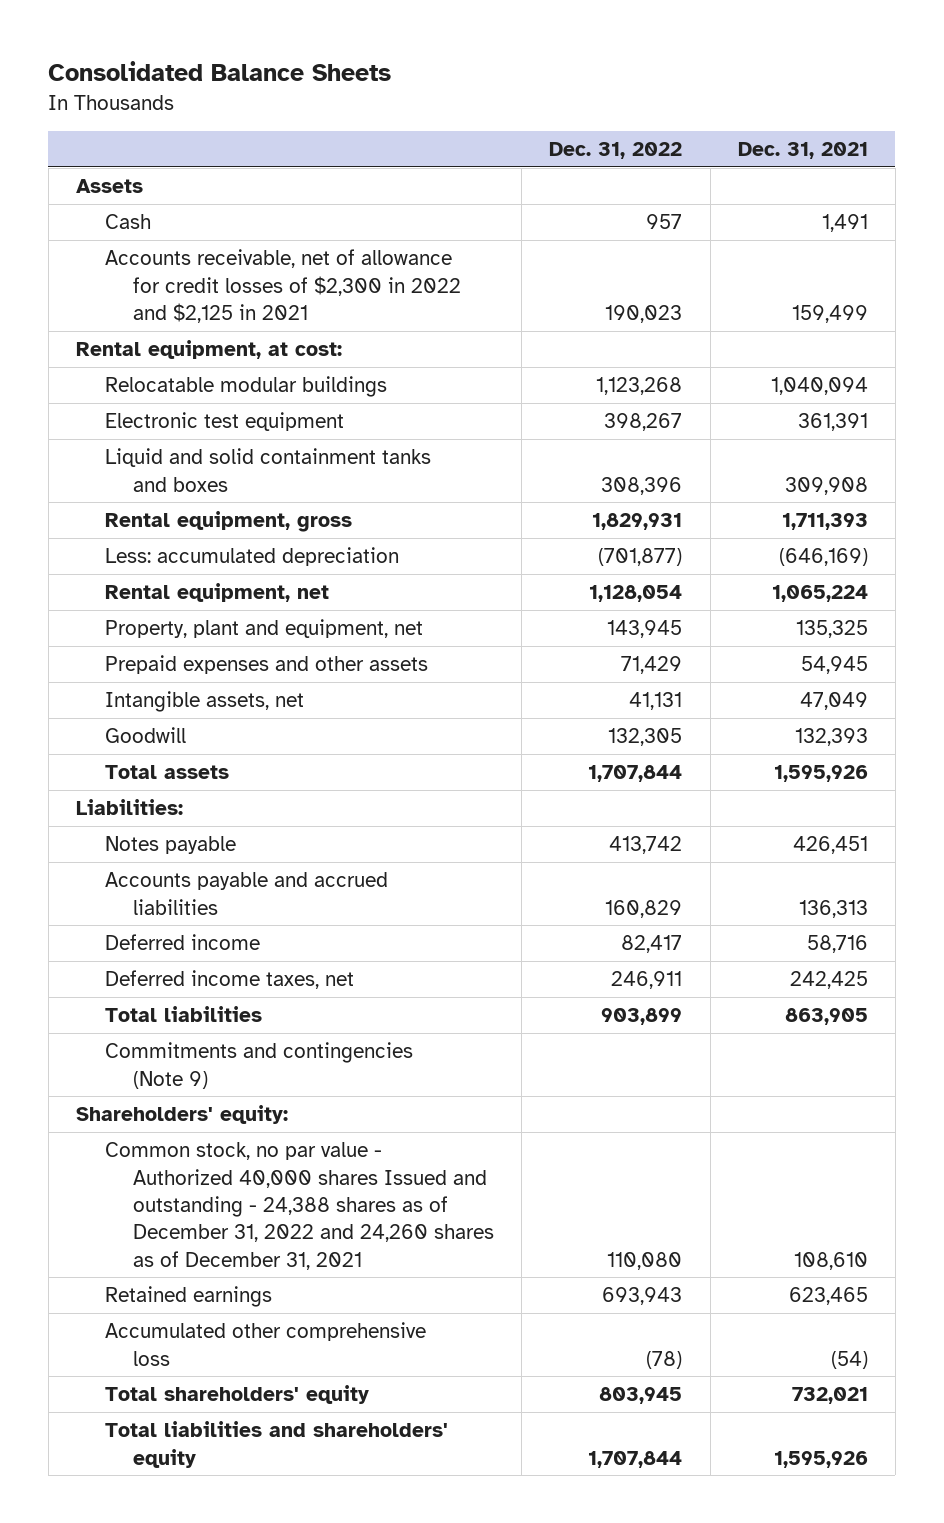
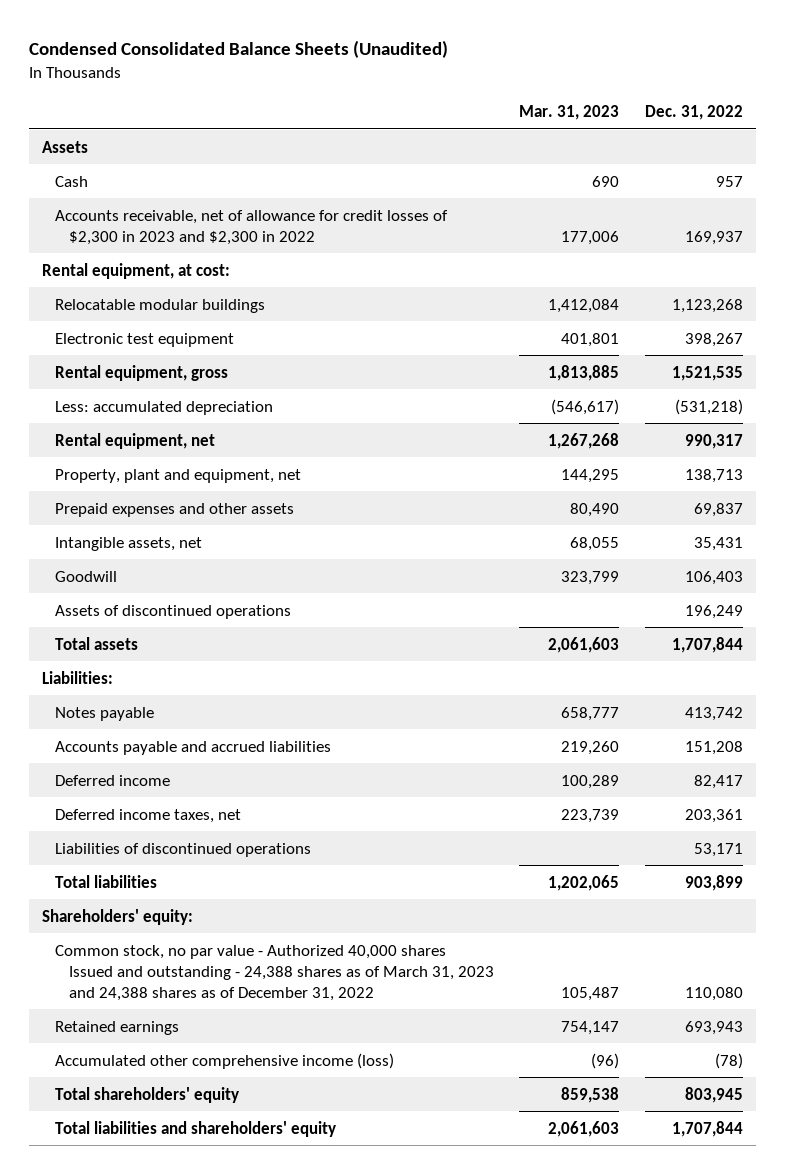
[48,61,392,82] Consolidated Balance Sheets -> [29,40,449,59] Condensed Consolidated Balance Sheets (Unaudited)
[737,142,868,160] Dec. 31, 2021 -> none
none -> [519,104,620,120] Mar. 31, 2023
[104,249,462,323] Accounts receivable, net of allowance for credit losses of $2,300 in 2022 and $2,125 in 2021 -> [55,209,449,245] Accounts receivable, net of allowance for credit losses of $2,300 in 2023 and $2,300 in 2022
[605,304,683,323] 190,023 -> [685,230,744,245] 169,937
[104,448,431,492] Liquid and solid containment tanks and boxes -> none
[592,513,683,531] 1,829,931 -> [672,365,744,381] 1,521,535
[598,548,683,567] (701,877) -> [675,398,744,415] (531,218)
[589,585,683,603] 1,128,054 -> [685,433,744,449] 990,317
[607,620,683,639] 143,945 -> [685,468,744,483] 138,713
[621,656,683,675] 71,429 -> [694,502,744,517] 69,837
[629,692,683,711] 41,131 -> [694,536,744,551] 35,431
[608,728,683,747] 132,305 -> [685,570,744,585] 106,403
none -> [55,604,292,619] Assets of discontinued operations
[605,899,683,918] 160,829 -> [685,740,744,755] 151,208
[611,971,683,990] 246,911 -> [685,808,744,823] 203,361
none -> [55,842,312,857] Liabilities of discontinued operations
[104,1042,413,1089] Commitments and contingencies (Note 9) -> none
[104,1142,495,1270] Common stock, no par value - Authorized 40,000 shares Issued and outstanding - 24,388 shares as of December 31, 2022 and 24,260 shares as of December 31, 2021 -> [55,944,494,1001] Common stock, no par value - Authorized 40,000 shares Issued and outstanding - 24,388 shares as of March 31, 2023 and 24,388 shares as of December 31, 2022
[104,1322,426,1366] Accumulated other comprehensive loss -> [55,1052,395,1069] Accumulated other comprehensive income (loss)

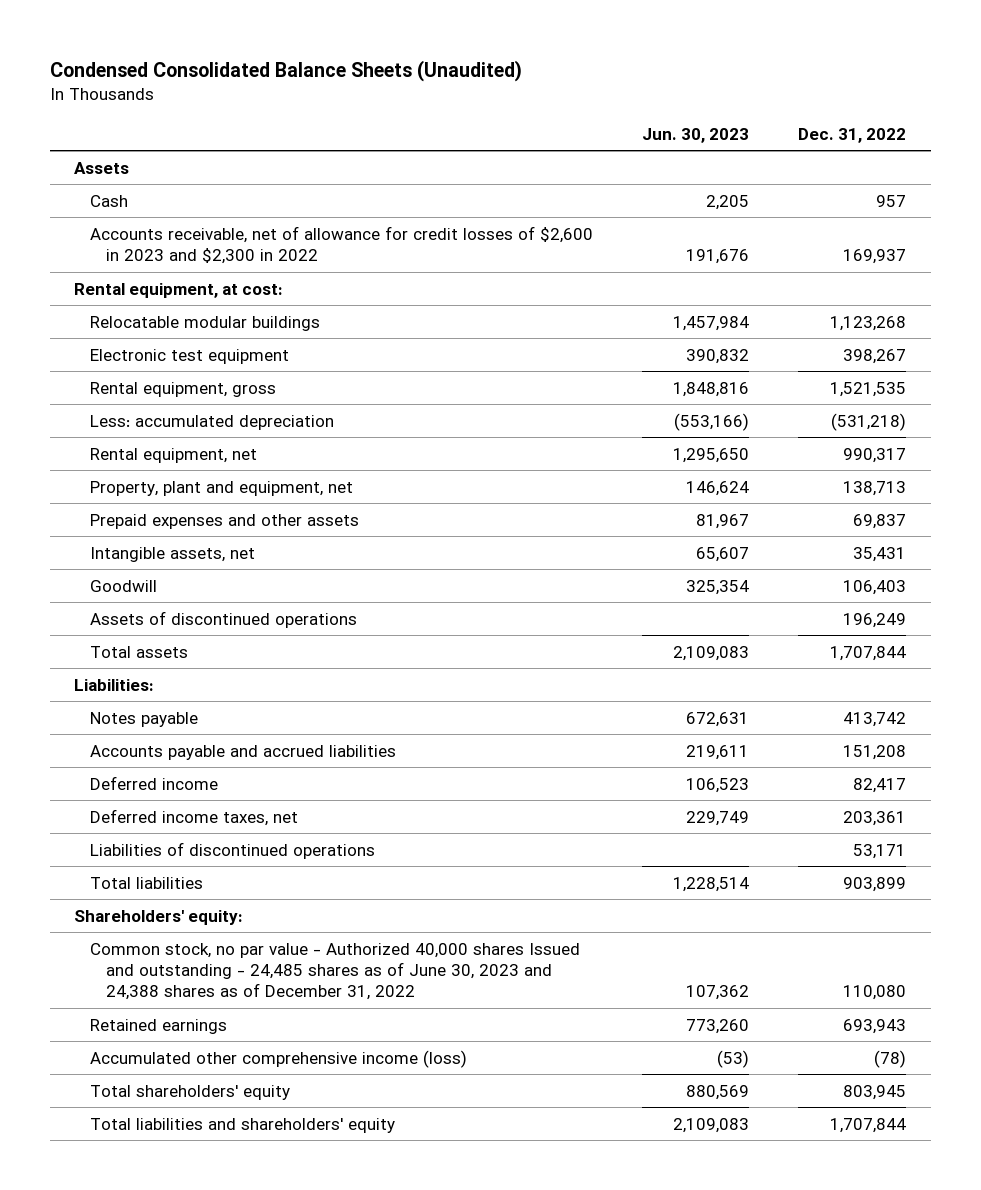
[519,104,620,120] Mar. 31, 2023 -> none
none -> [642,127,750,143] Jun. 30, 2023
[55,209,449,245] Accounts receivable, net of allowance for credit losses of $2,300 in 2023 and $2,300 in 2022 -> [90,225,594,265] Accounts receivable, net of allowance for credit losses of $2,600 in 2023 and $2,300 in 2022
[55,944,494,1001] Common stock, no par value - Authorized 40,000 shares Issued and outstanding - 24,388 shares as of March 31, 2023 and 24,388 shares as of December 31, 2022 -> [90,942,581,1001] Common stock, no par value - Authorized 40,000 shares Issued and outstanding - 24,485 shares as of June 30, 2023 and 24,388 shares as of December 31, 2022

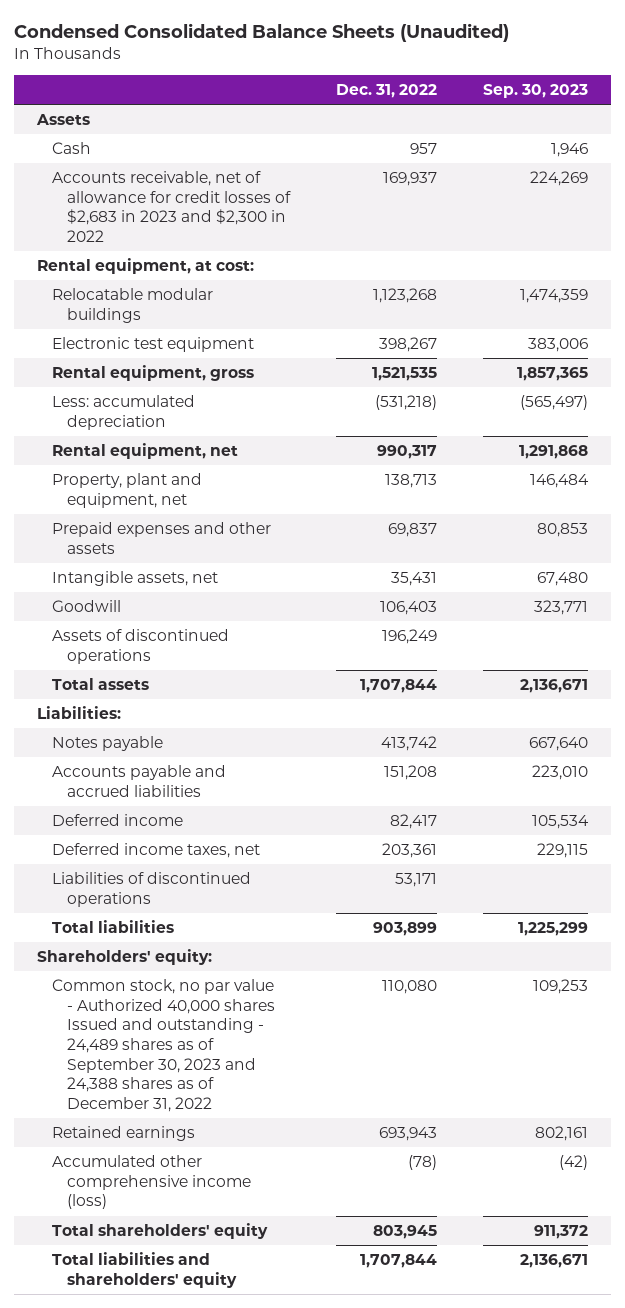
[642,127,750,143] Jun. 30, 2023 -> none
none -> [482,84,588,99] Sep. 30, 2023
[90,225,594,265] Accounts receivable, net of allowance for credit losses of $2,600 in 2023 and $2,300 in 2022 -> [51,171,291,243] Accounts receivable, net of allowance for credit losses of $2,683 in 2023 and $2,300 in 2022
[90,942,581,1001] Common stock, no par value - Authorized 40,000 shares Issued and outstanding - 24,485 shares as of June 30, 2023 and 24,388 shares as of December 31, 2022 -> [51,979,275,1112] Common stock, no par value - Authorized 40,000 shares Issued and outstanding - 24,489 shares as of September 30, 2023 and 24,388 shares as of December 31, 2022

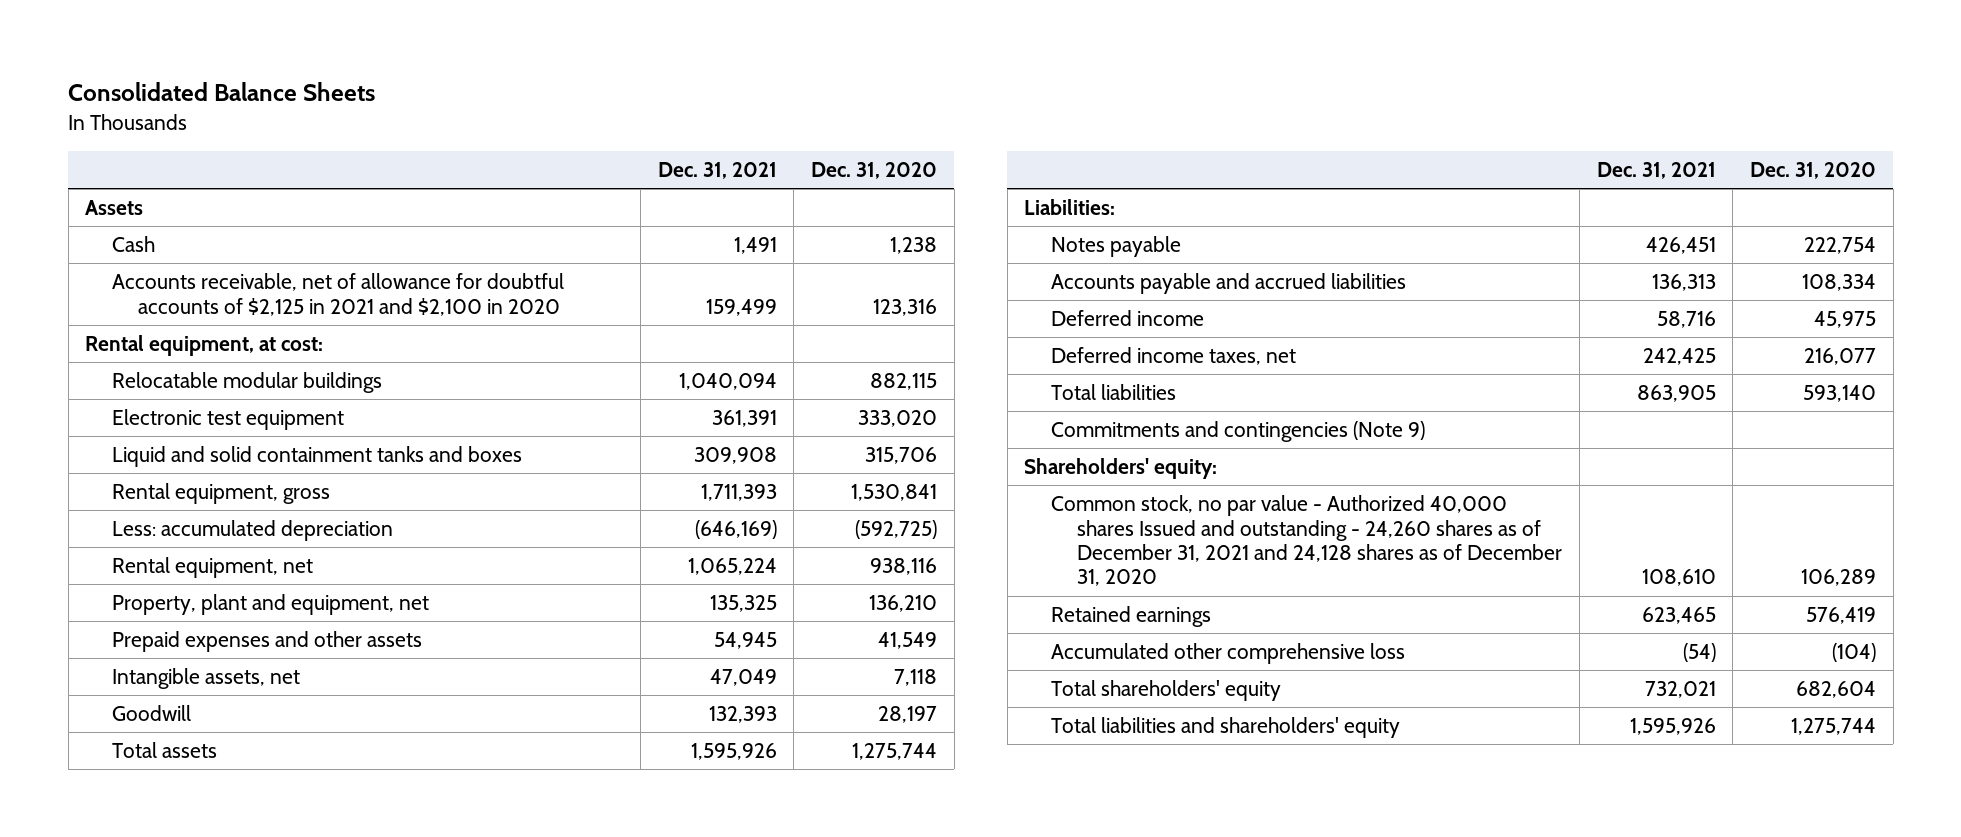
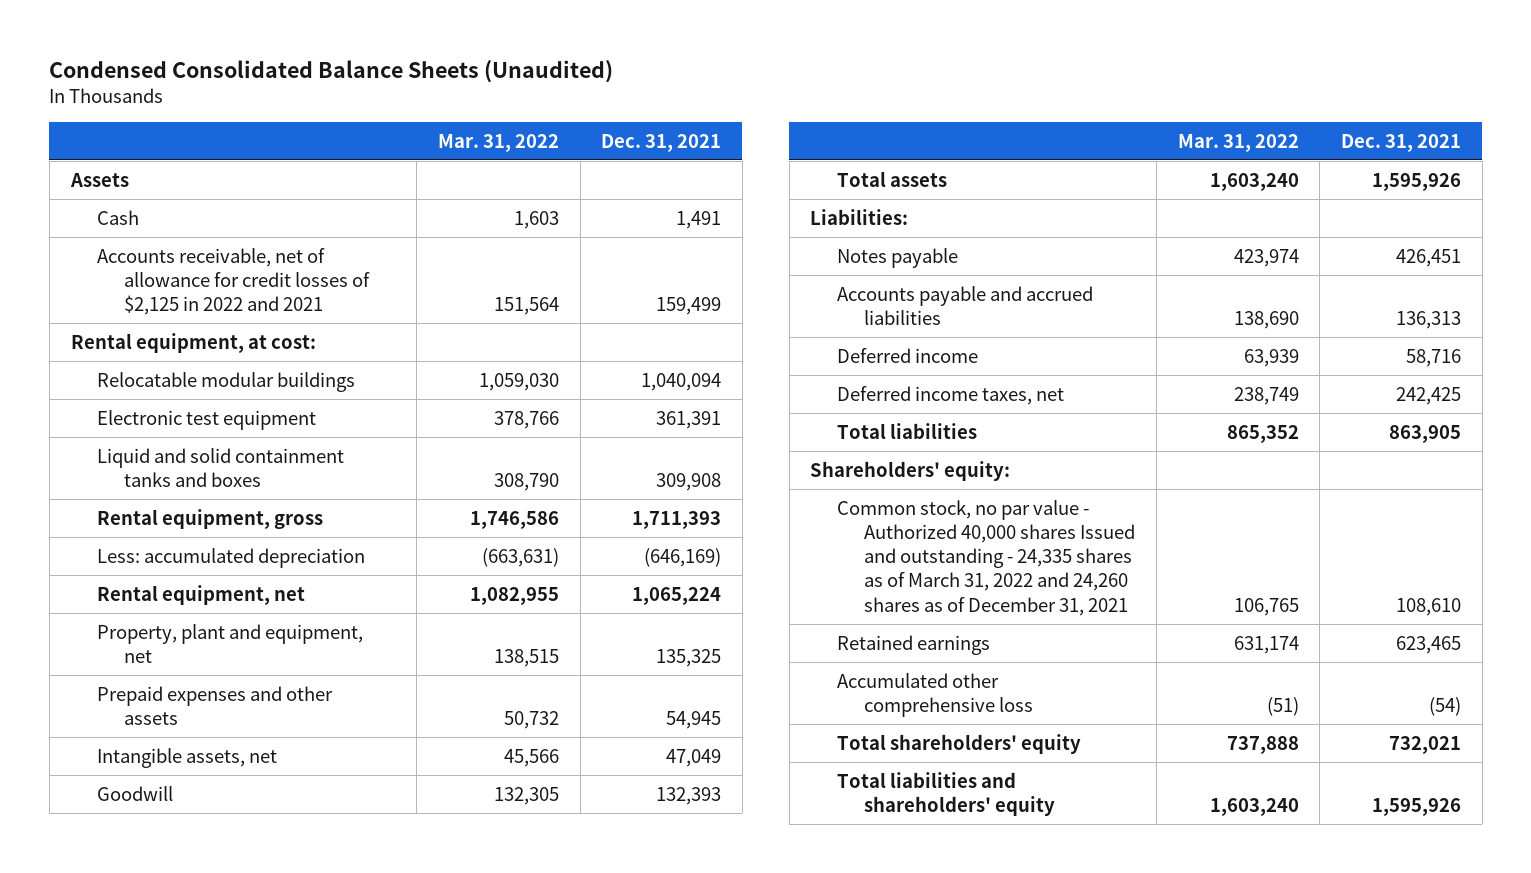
[68,82,376,102] Consolidated Balance Sheets -> [49,60,614,84] Condensed Consolidated Balance Sheets (Unaudited)
[810,161,937,179] Dec. 31, 2020 -> none
none -> [437,133,559,152] Mar. 31, 2022
[111,273,564,316] Accounts receivable, net of allowance for doubtful accounts of $2,125 in 2021 and $2,100 in 2020 -> [97,247,371,316] Accounts receivable, net of allowance for credit losses of $2,125 in 2022 and 2021
[1050,421,1425,443] Commitments and contingencies (Note 9) -> none
[1050,495,1563,587] Common stock, no par value - Authorized 40,000 shares Issued and outstanding - 24,260 shares as of December 31, 2021 and 24,128 shares as of December 31, 2020 -> [837,499,1136,616] Common stock, no par value - Authorized 40,000 shares Issued and outstanding - 24,335 shares as of March 31, 2022 and 24,260 shares as of December 31, 2021

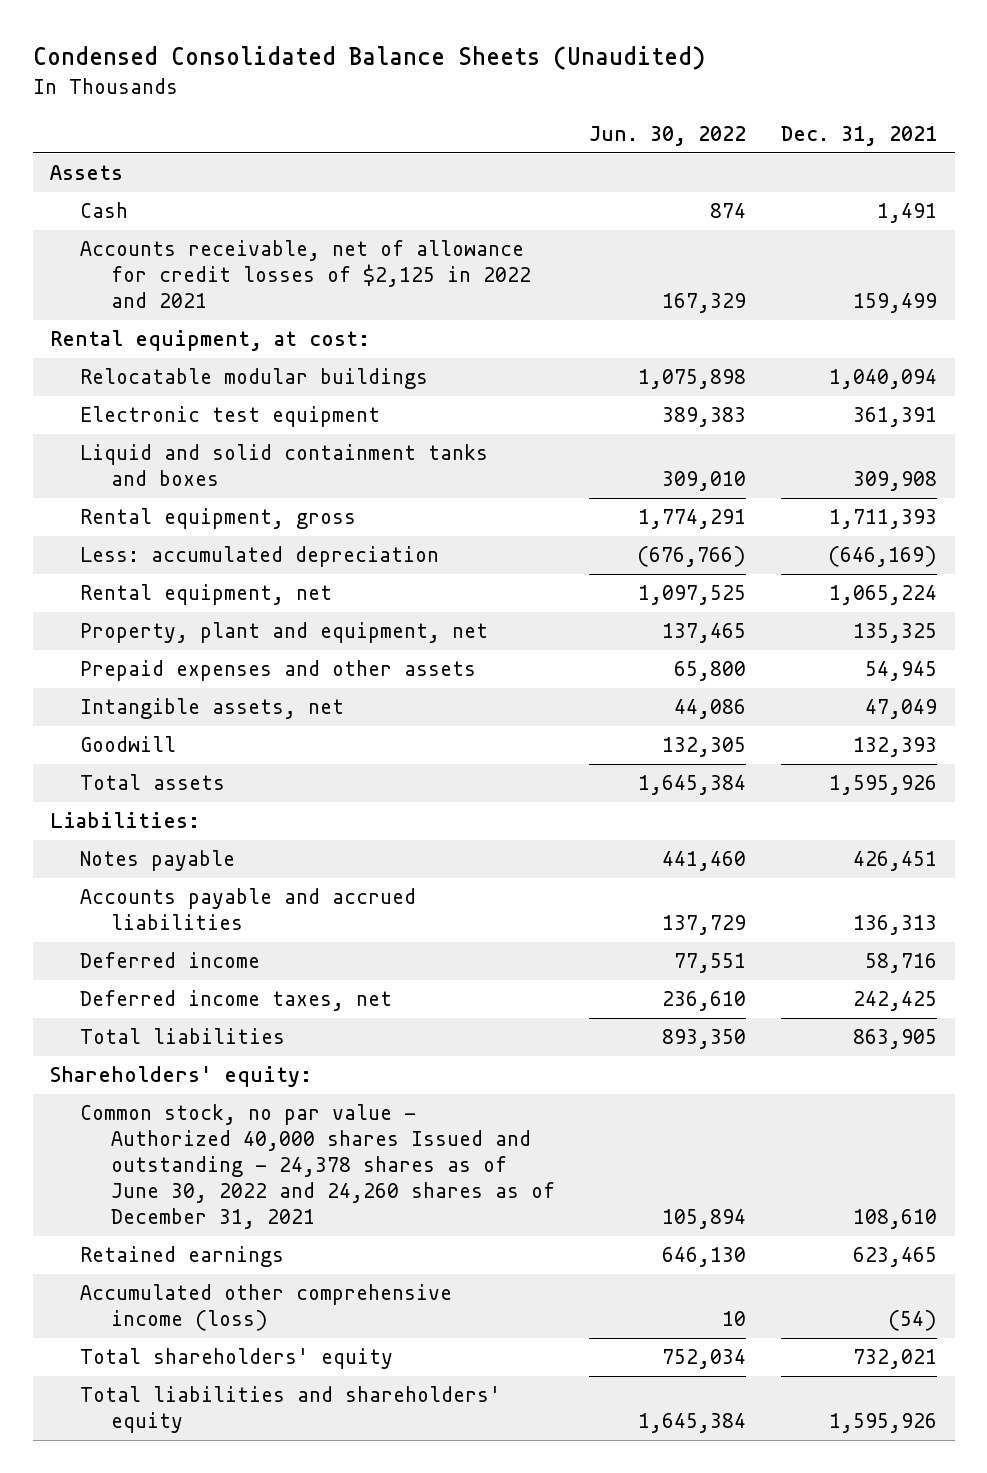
[437,133,559,152] Mar. 31, 2022 -> none
none -> [589,125,747,146] Jun. 30, 2022
[837,499,1136,616] Common stock, no par value - Authorized 40,000 shares Issued and outstanding - 24,335 shares as of March 31, 2022 and 24,260 shares as of December 31, 2021 -> [80,1104,555,1229] Common stock, no par value - Authorized 40,000 shares Issued and outstanding - 24,378 shares as of June 30, 2022 and 24,260 shares as of December 31, 2021
[837,672,1034,717] Accumulated other comprehensive loss -> [80,1284,453,1332] Accumulated other comprehensive income (loss)

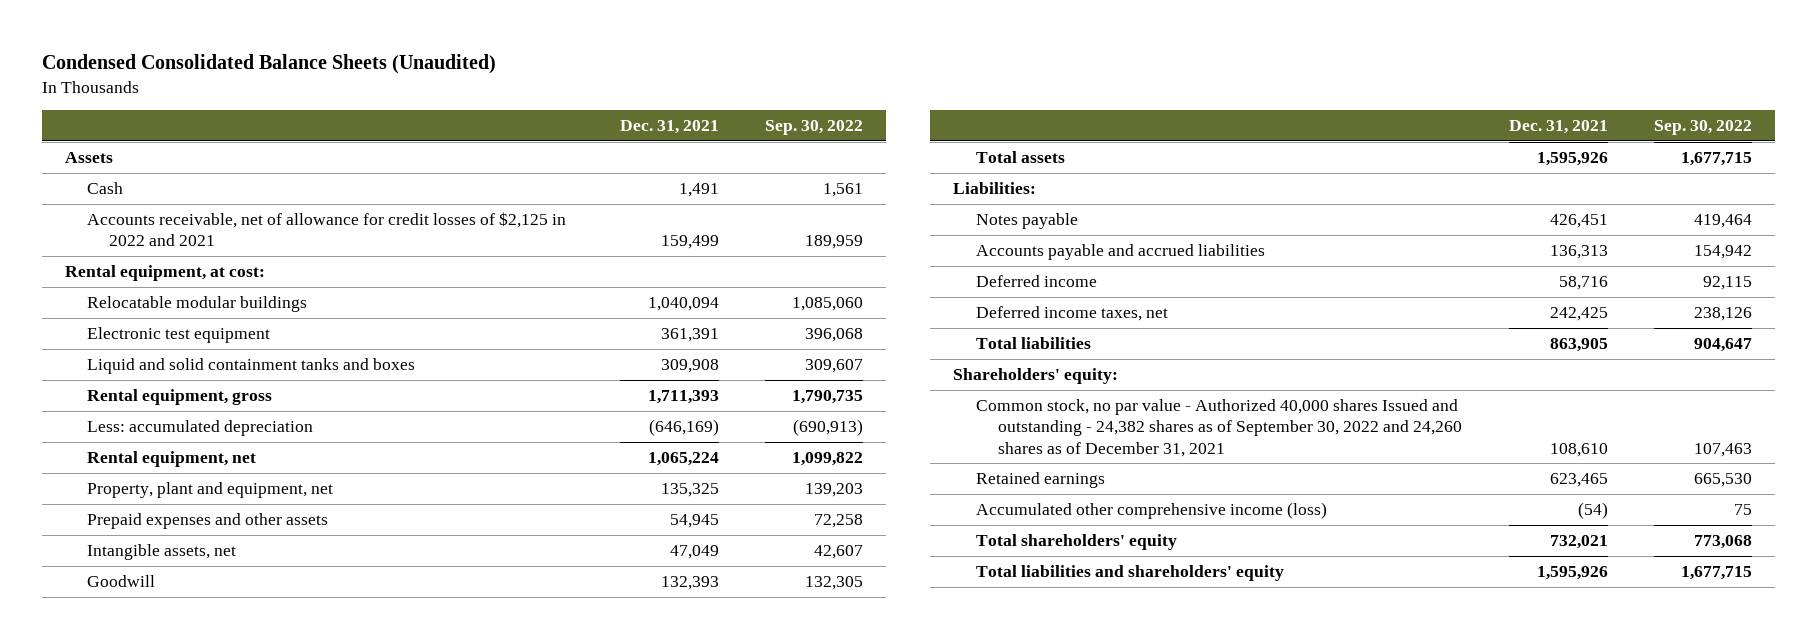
[589,125,747,146] Jun. 30, 2022 -> none
none -> [765,120,864,136] Sep. 30, 2022
[80,1104,555,1229] Common stock, no par value - Authorized 40,000 shares Issued and outstanding - 24,378 shares as of June 30, 2022 and 24,260 shares as of December 31, 2021 -> [975,398,1463,457] Common stock, no par value - Authorized 40,000 shares Issued and outstanding - 24,382 shares as of September 30, 2022 and 24,260 shares as of December 31, 2021

